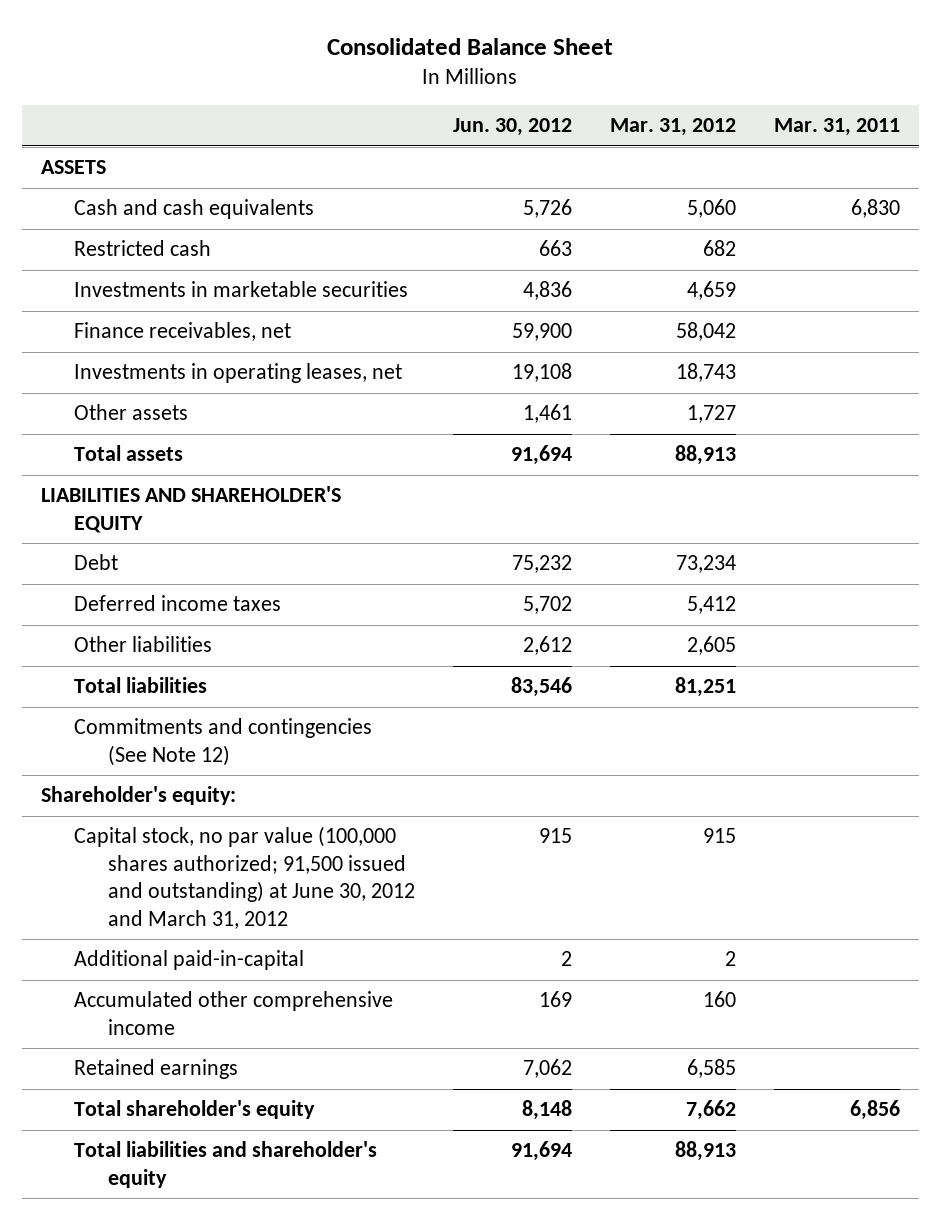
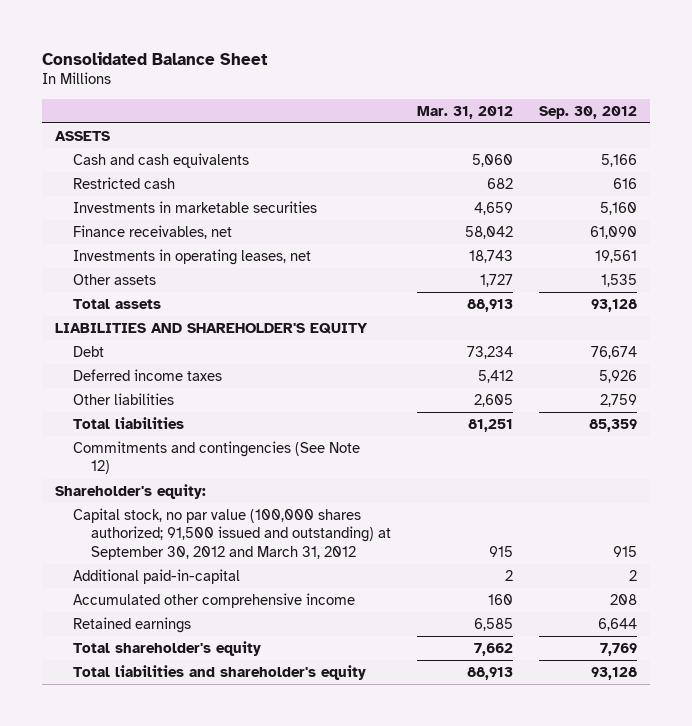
[452,118,572,137] Jun. 30, 2012 -> none
[774,118,901,137] Mar. 31, 2011 -> none
none -> [538,105,637,119] Sep. 30, 2012
[74,826,415,929] Capital stock, no par value (100,000 shares authorized; 91,500 issued and outstanding) at June 30, 2012 and March 31, 2012 -> [73,507,392,560] Capital stock, no par value (100,000 shares authorized; 91,500 issued and outstanding) at September 30, 2012 and March 31, 2012

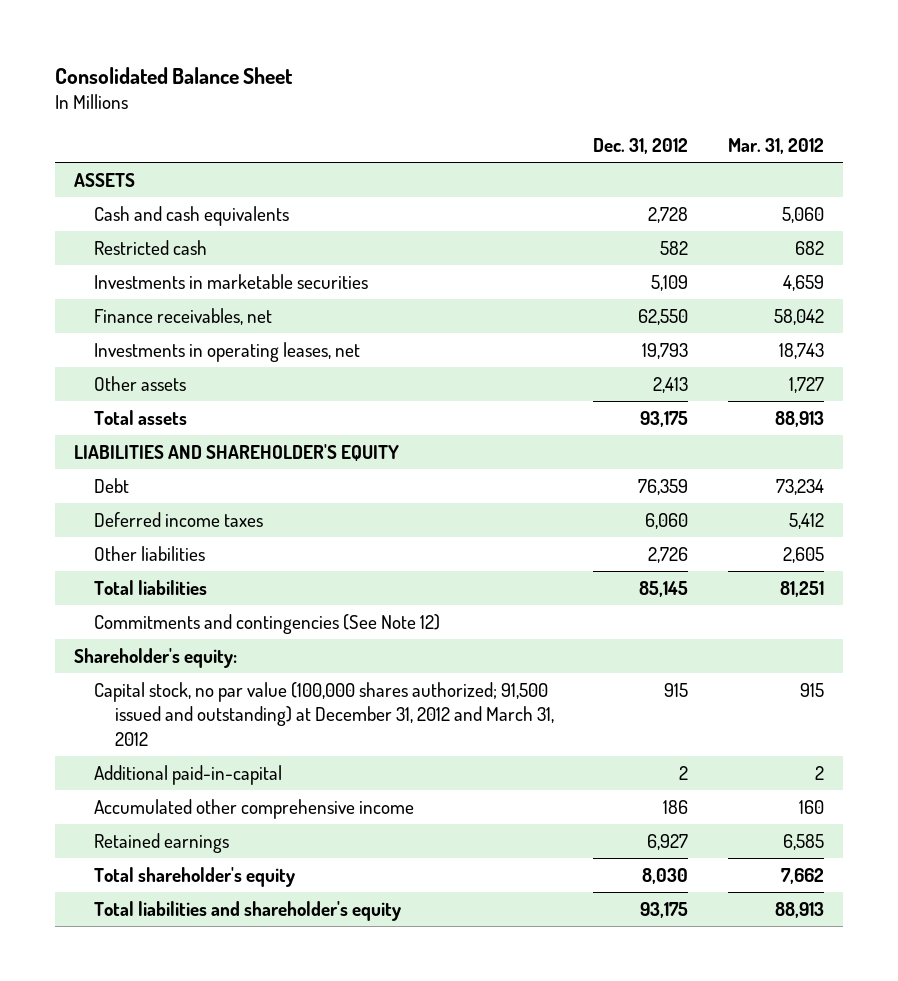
[538,105,637,119] Sep. 30, 2012 -> none
none -> [593,138,689,155] Dec. 31, 2012
[73,507,392,560] Capital stock, no par value (100,000 shares authorized; 91,500 issued and outstanding) at September 30, 2012 and March 31, 2012 -> [94,681,554,746] Capital stock, no par value (100,000 shares authorized; 91,500 issued and outstanding) at December 31, 2012 and March 31, 2012

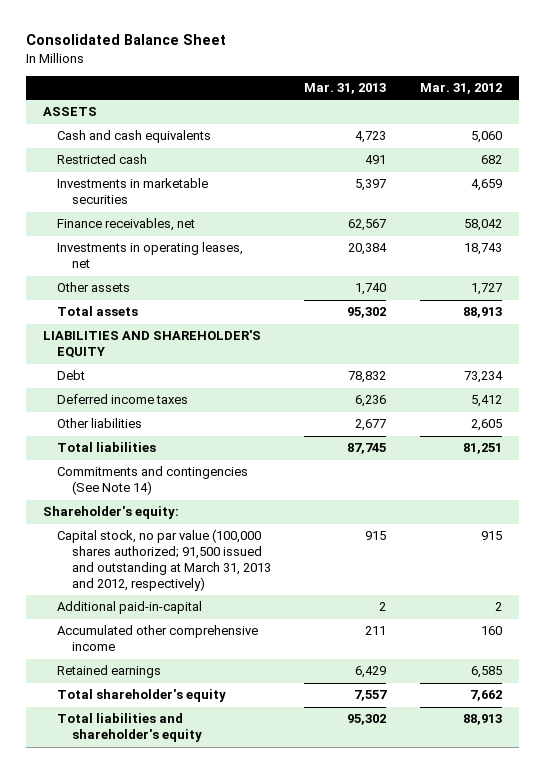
[593,138,689,155] Dec. 31, 2012 -> none
none -> [304,82,387,94] Mar. 31, 2013
[94,613,441,634] Commitments and contingencies (See Note 12) -> [57,466,249,496] Commitments and contingencies (See Note 14)
[94,681,554,746] Capital stock, no par value (100,000 shares authorized; 91,500 issued and outstanding) at December 31, 2012 and March 31, 2012 -> [57,529,271,591] Capital stock, no par value (100,000 shares authorized; 91,500 issued and outstanding at March 31, 2013 and 2012, respectively)

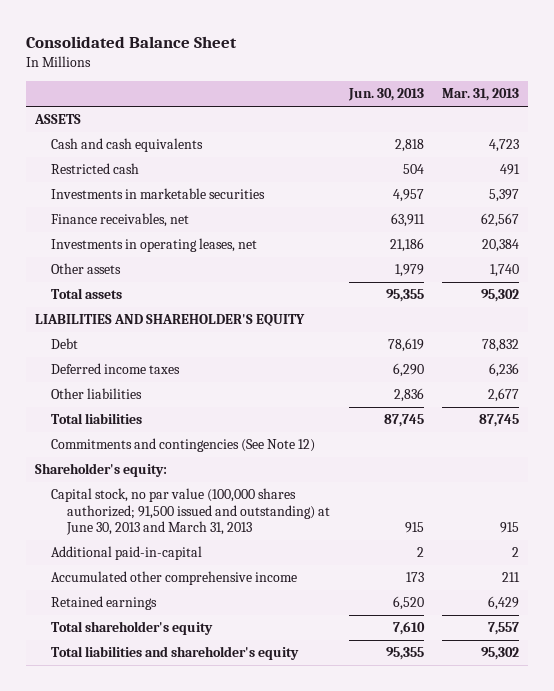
[420,82,503,94] Mar. 31, 2012 -> none
none -> [347,88,424,102] Jun. 30, 2013
[57,466,249,496] Commitments and contingencies (See Note 14) -> [51,438,316,453] Commitments and contingencies (See Note 12)
[57,529,271,591] Capital stock, no par value (100,000 shares authorized; 91,500 issued and outstanding at March 31, 2013 and 2012, respectively) -> [51,488,331,536] Capital stock, no par value (100,000 shares authorized; 91,500 issued and outstanding) at June 30, 2013 and March 31, 2013

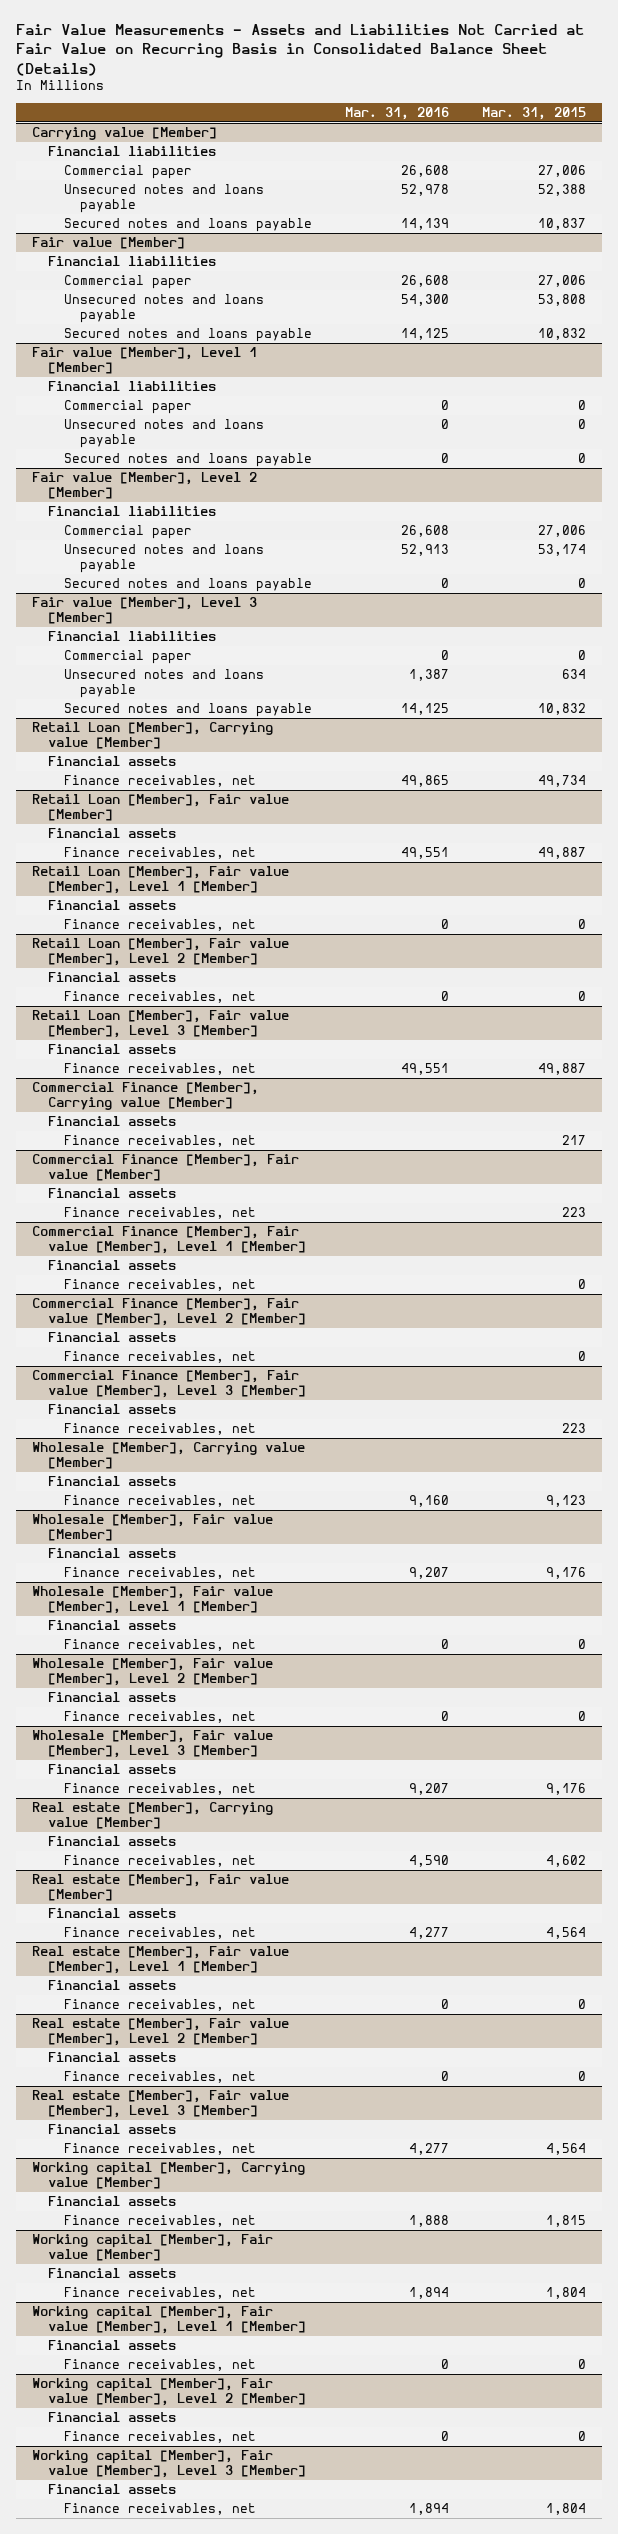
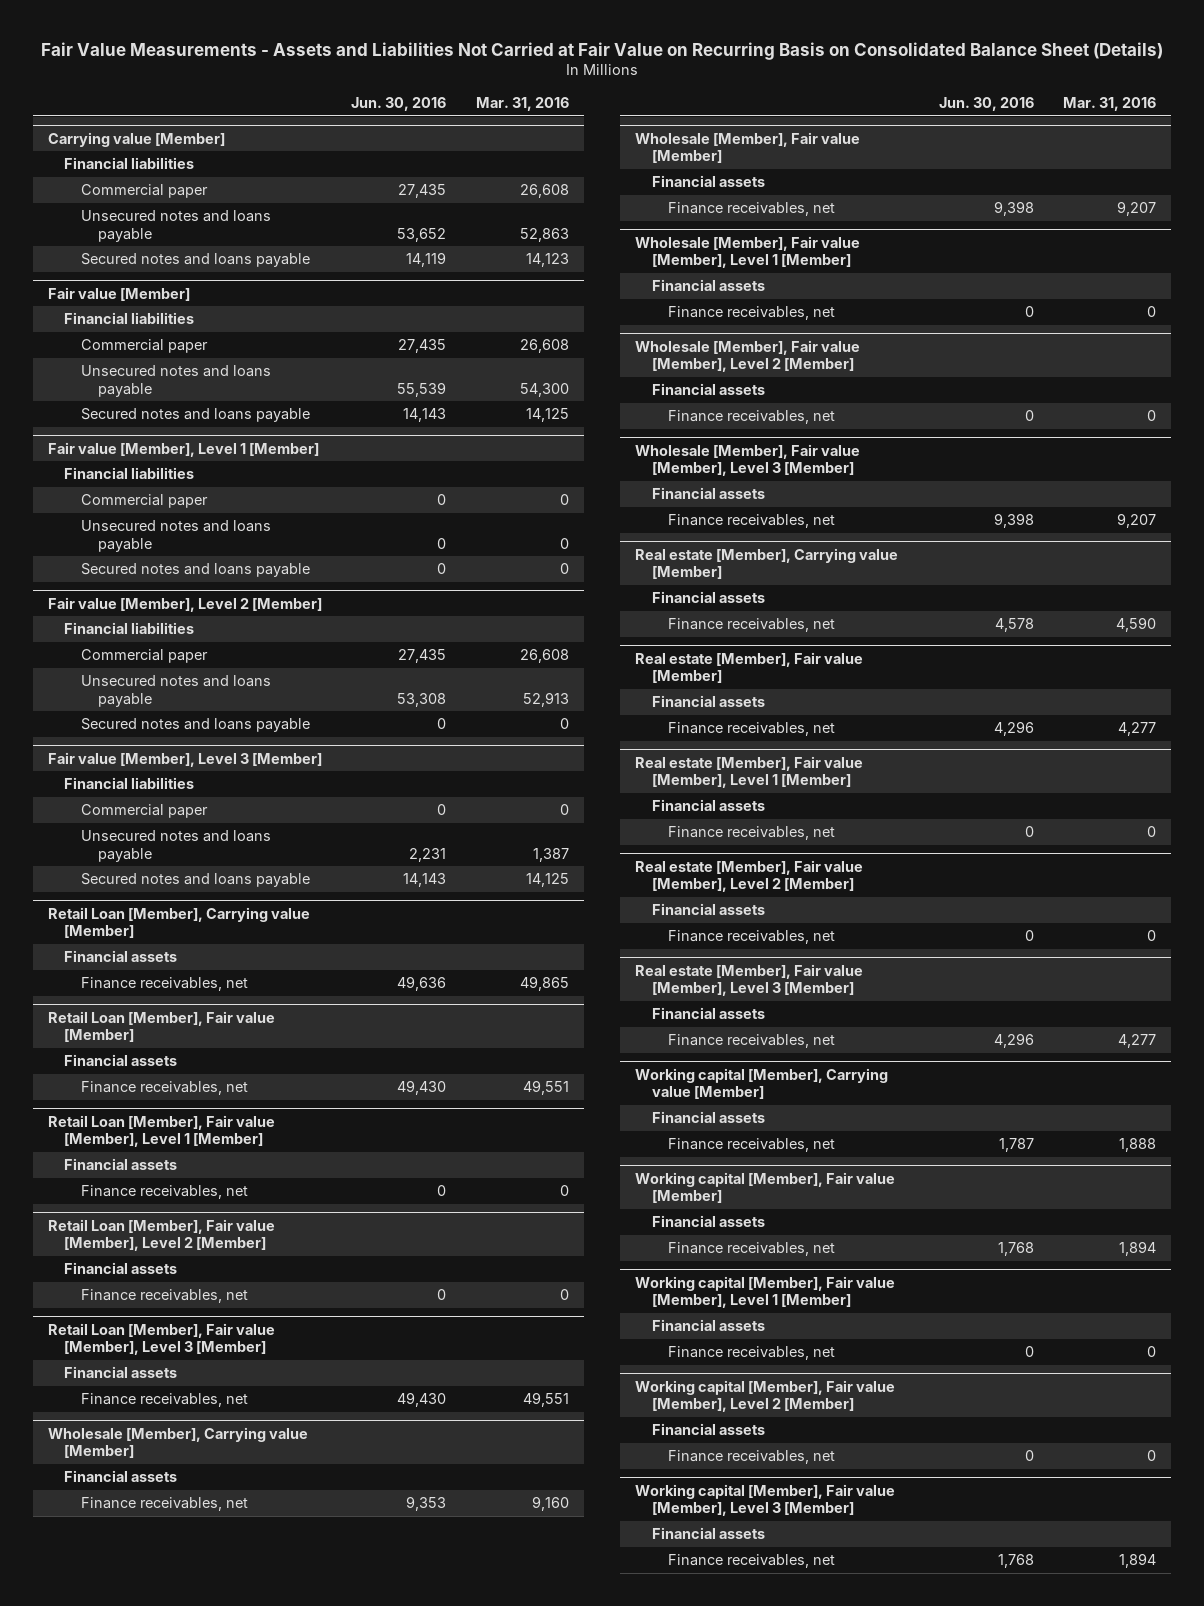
[15,24,584,76] Fair Value Measurements - Assets and Liabilities Not Carried at Fair Value on Recurring Basis in Consolidated Balance Sheet (Details) -> [40,41,1163,60] Fair Value Measurements - Assets and Liabilities Not Carried at Fair Value on Recurring Basis on Consolidated Balance Sheet (Details)
[481,107,586,121] Mar. 31, 2015 -> none
none -> [351,97,447,112] Jun. 30, 2016
[400,184,449,197] 52,978 -> [519,227,569,242] 52,863
[400,218,449,231] 14,139 -> [525,253,569,268] 14,123
[32,1082,260,1111] Commercial Finance [Member], Carrying value [Member] -> none
[48,1116,177,1127] Financial assets -> none
[64,1135,257,1148] Finance receivables, net -> none
[32,1154,300,1182] Commercial Finance [Member], Fair value [Member] -> none
[48,1188,177,1199] Financial assets -> none
[64,1207,257,1220] Finance receivables, net -> none
[32,1226,307,1255] Commercial Finance [Member], Fair value [Member], Level 1 [Member] -> none
[48,1260,177,1271] Financial assets -> none
[64,1279,257,1292] Finance receivables, net -> none
[32,1298,307,1327] Commercial Finance [Member], Fair value [Member], Level 2 [Member] -> none
[48,1332,177,1343] Financial assets -> none
[64,1351,257,1364] Finance receivables, net -> none
[32,1370,307,1399] Commercial Finance [Member], Fair value [Member], Level 3 [Member] -> none
[48,1404,177,1415] Financial assets -> none
[64,1423,257,1436] Finance receivables, net -> none

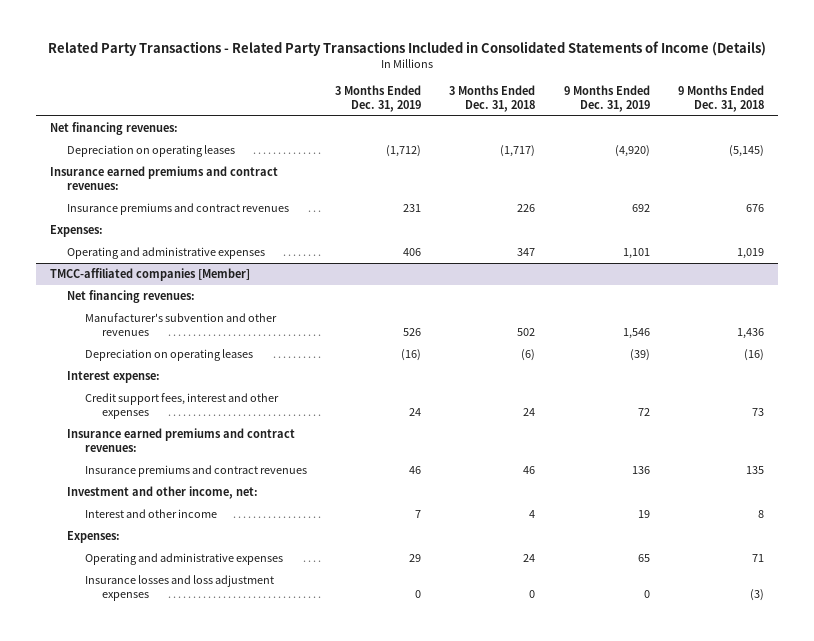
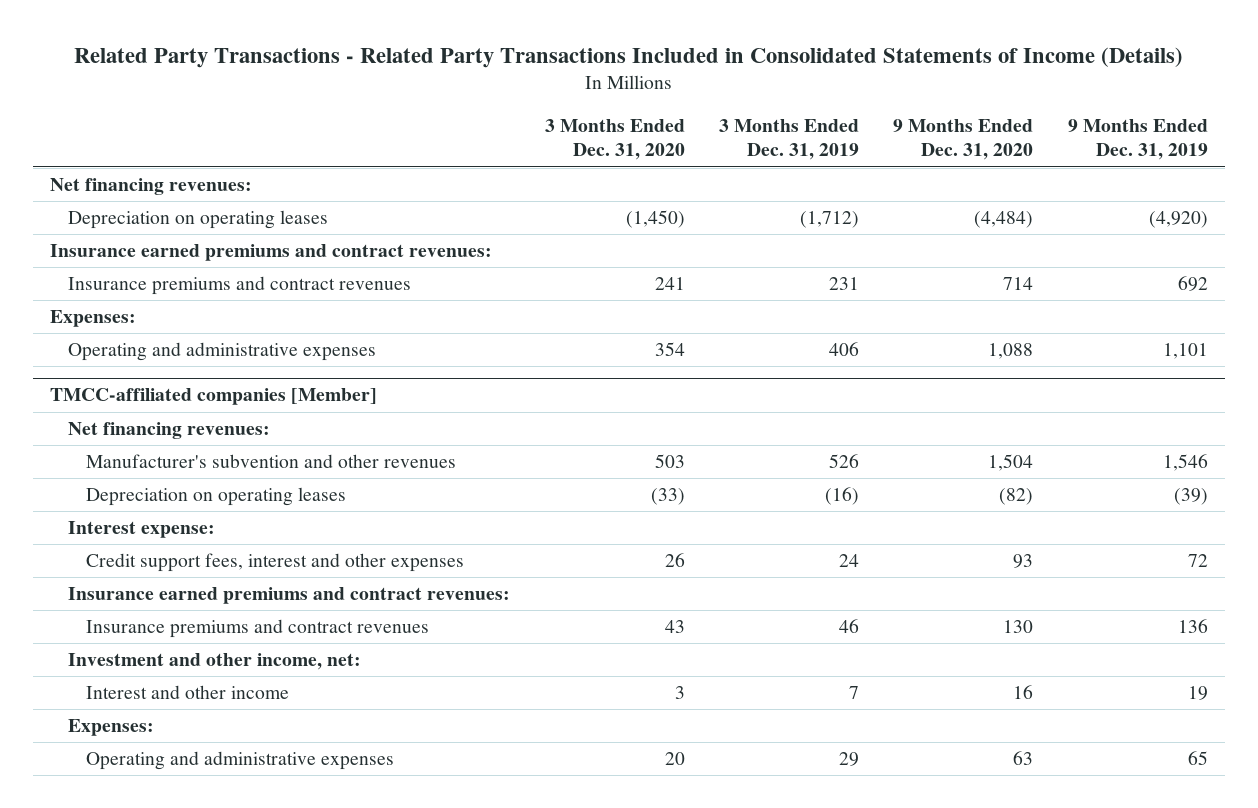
[449,84,536,113] 3 Months Ended Dec. 31, 2018 -> none
[678,84,765,113] 9 Months Ended Dec. 31, 2018 -> none
none -> [544,118,685,161] 3 Months Ended Dec. 31, 2020
none -> [893,118,1034,161] 9 Months Ended Dec. 31, 2020
[84,575,274,602] Insurance losses and loss adjustment expenses -> none

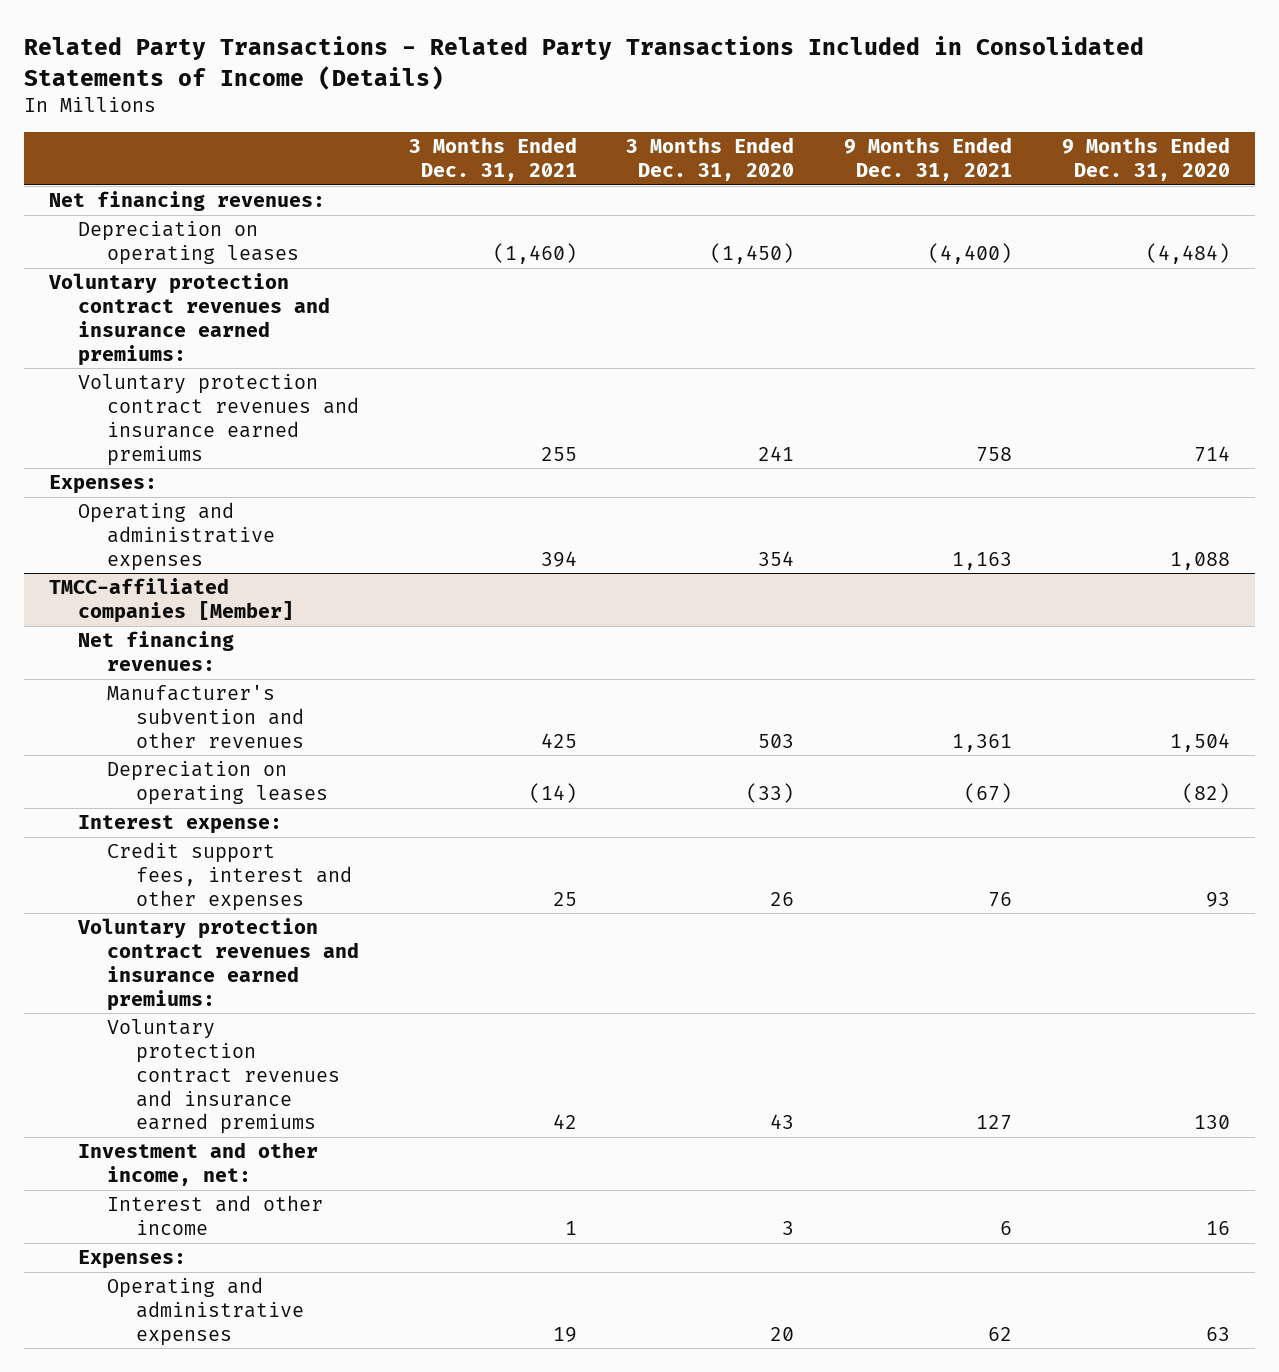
[719,118,860,161] 3 Months Ended Dec. 31, 2019 -> none
[1067,118,1208,161] 9 Months Ended Dec. 31, 2019 -> none
none -> [408,137,577,182] 3 Months Ended Dec. 31, 2021
none -> [844,137,1013,182] 9 Months Ended Dec. 31, 2021
[50,244,493,262] Insurance earned premiums and contract revenues: -> [48,273,331,366] Voluntary protection contract revenues and insurance earned premiums:
[68,276,412,296] Insurance premiums and contract revenues -> [78,374,359,466] Voluntary protection contract revenues and insurance earned premiums
[68,587,511,605] Insurance earned premiums and contract revenues: -> [77,918,359,1011] Voluntary protection contract revenues and insurance earned premiums:
[86,619,430,639] Insurance premiums and contract revenues -> [106,1019,340,1135] Voluntary protection contract revenues and insurance earned premiums

